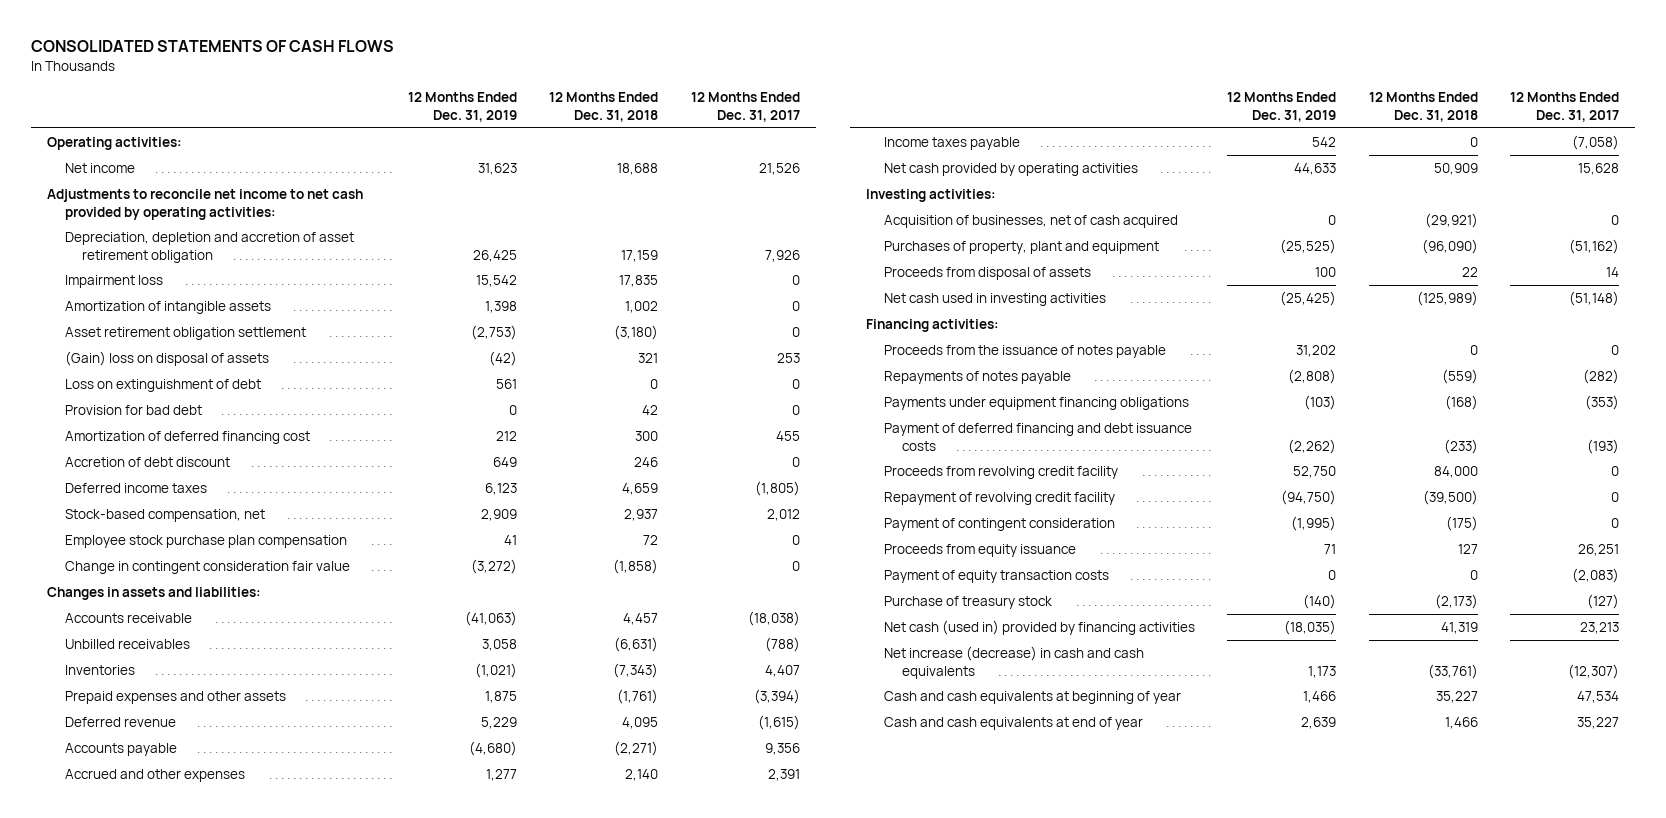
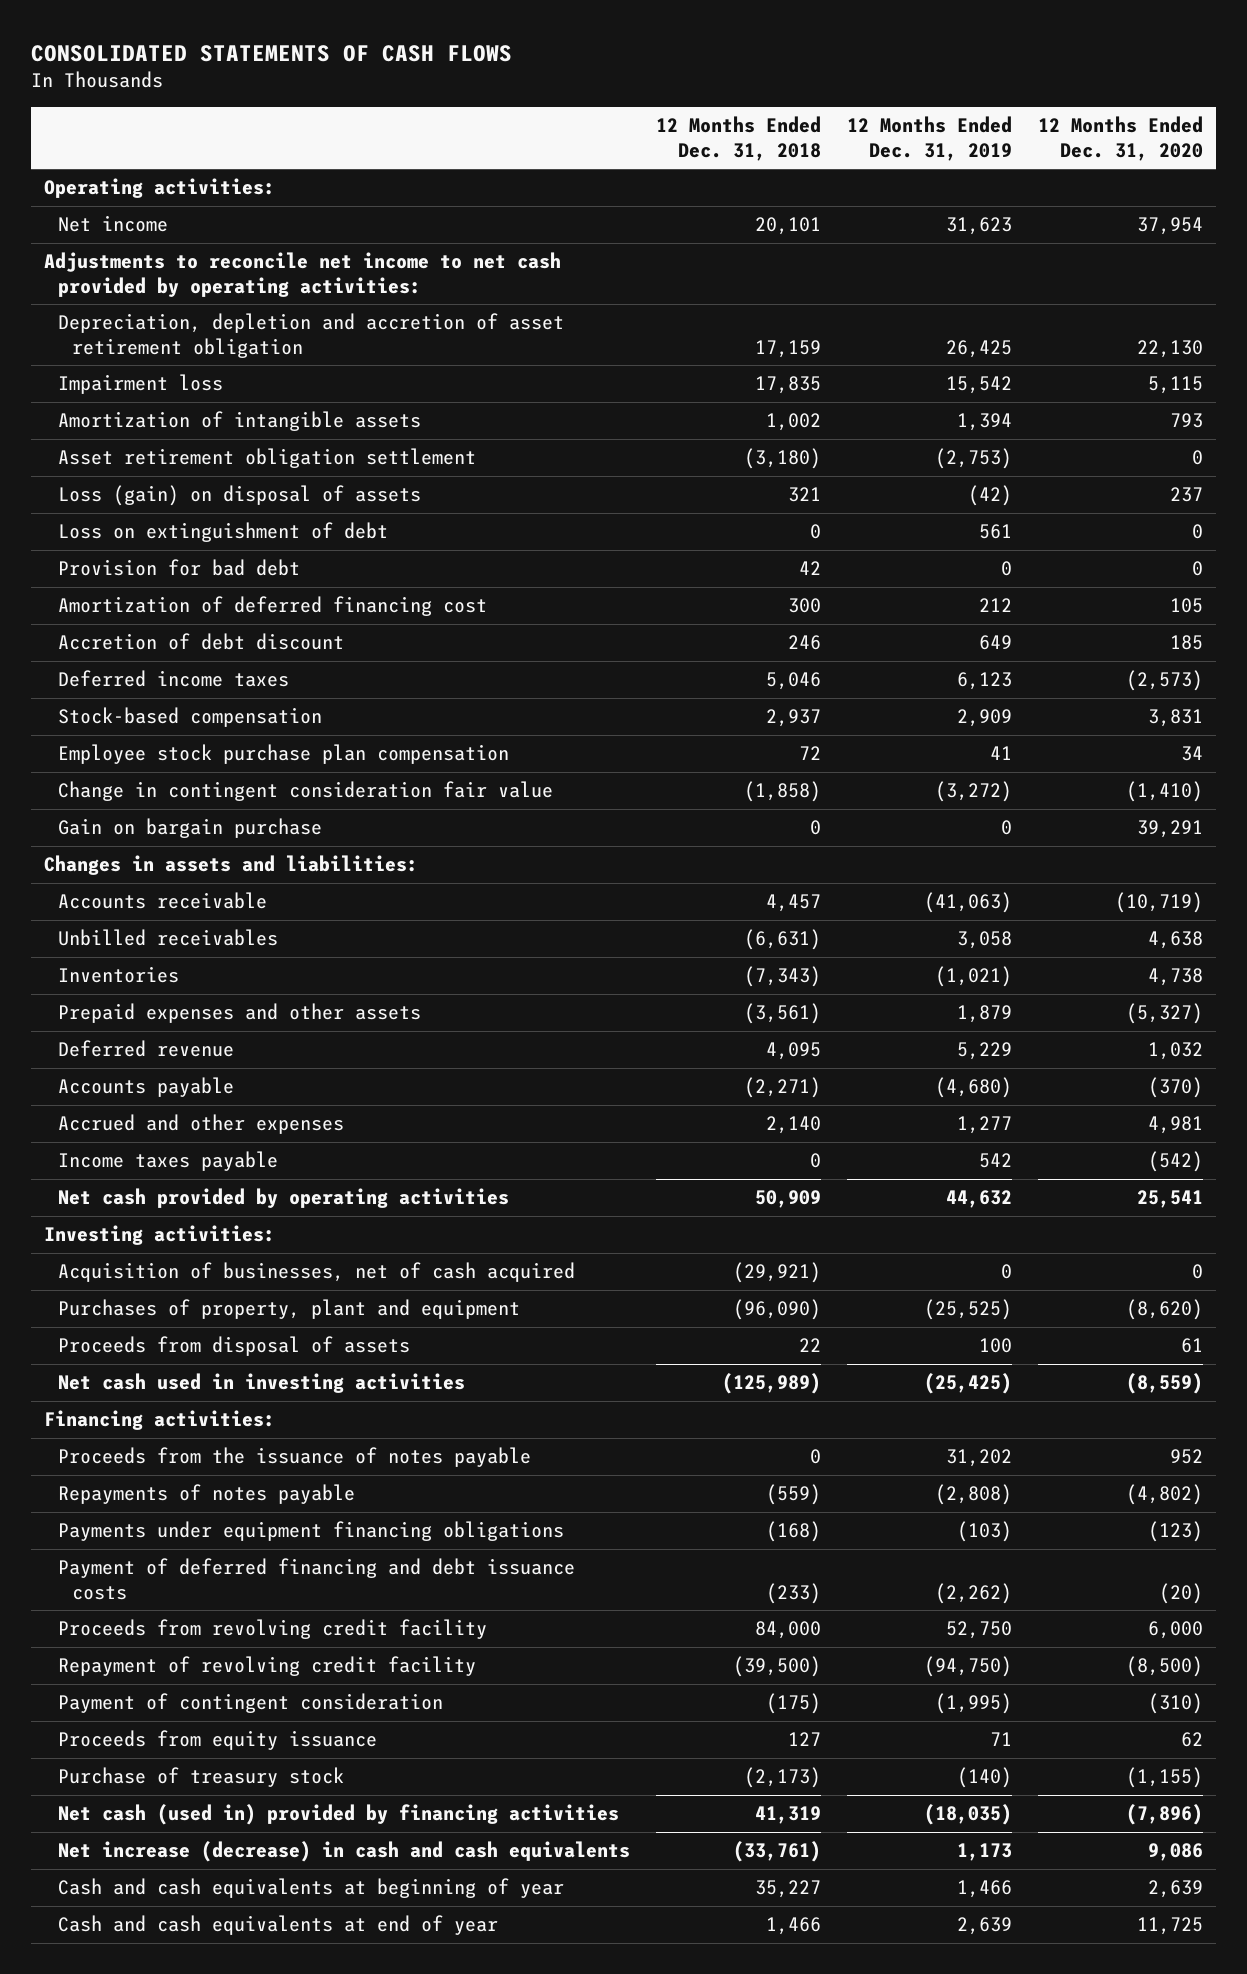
[690,92,800,122] 12 Months Ended Dec. 31, 2017 -> none
none -> [1038,116,1204,161] 12 Months Ended Dec. 31, 2020
[617,162,659,175] 18,688 -> [755,217,822,236] 20,101
[484,300,517,313] 1,398 -> [957,413,1013,432] 1,394
[64,350,269,366] (Gain) loss on disposal of assets -> [58,485,422,507] Loss (gain) on disposal of assets
[622,482,659,495] 4,659 -> [766,672,822,691] 5,046
[64,508,265,522] Stock-based compensation, net -> [58,707,323,728] Stock-based compensation
none -> [58,818,323,839] Gain on bargain purchase
[484,690,517,703] 1,875 -> [957,1005,1013,1024] 1,879
[617,688,659,704] (1,761) -> [744,1003,822,1025] (3,561)
[1294,162,1337,175] 44,633 -> [946,1190,1013,1209] 44,632
[883,569,1109,583] Payment of equity transaction costs -> none

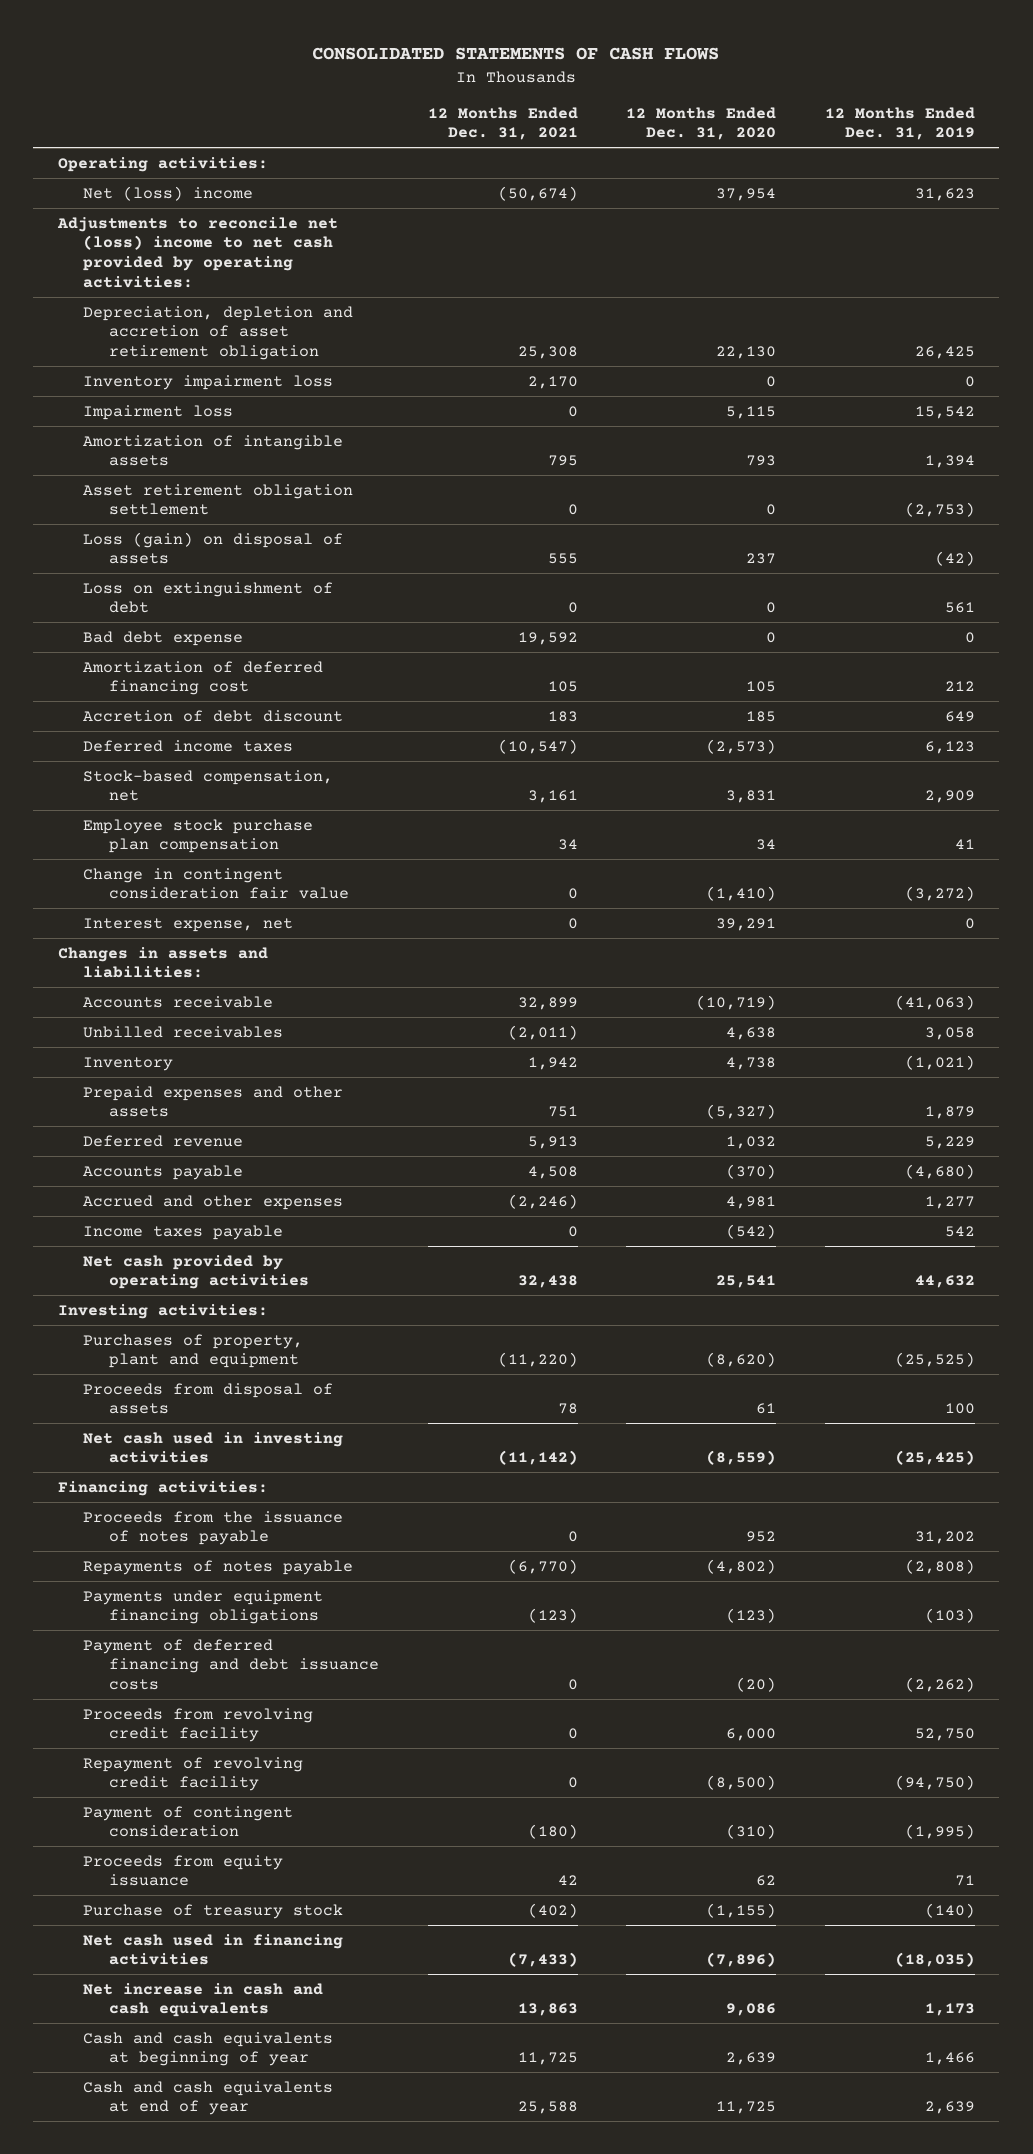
[656,116,822,161] 12 Months Ended Dec. 31, 2018 -> none
none -> [427,106,578,141] 12 Months Ended Dec. 31, 2021
[58,215,169,233] Net income -> [83,185,254,201] Net (loss) income
[43,252,561,297] Adjustments to reconcile net income to net cash provided by operating activities: -> [56,216,338,288] Adjustments to reconcile net (loss) income to net cash provided by operating activities:
none -> [83,374,334,390] Inventory impairment loss
[58,559,301,577] Provision for bad debt -> [83,630,244,646] Bad debt expense
[58,707,323,728] Stock-based compensation -> [83,769,334,802] Stock-based compensation, net
[58,818,323,839] Gain on bargain purchase -> [83,917,294,932] Interest expense, net
[58,966,180,984] Inventories -> [83,1056,174,1071] Inventory
[58,1262,576,1283] Acquisition of businesses, net of cash acquired -> none
[58,1804,620,1826] Net cash (used in) provided by financing activities -> [83,1933,344,1966] Net cash used in financing activities
[58,1841,631,1863] Net increase (decrease) in cash and cash equivalents -> [83,1982,324,2018] Net increase in cash and cash equivalents

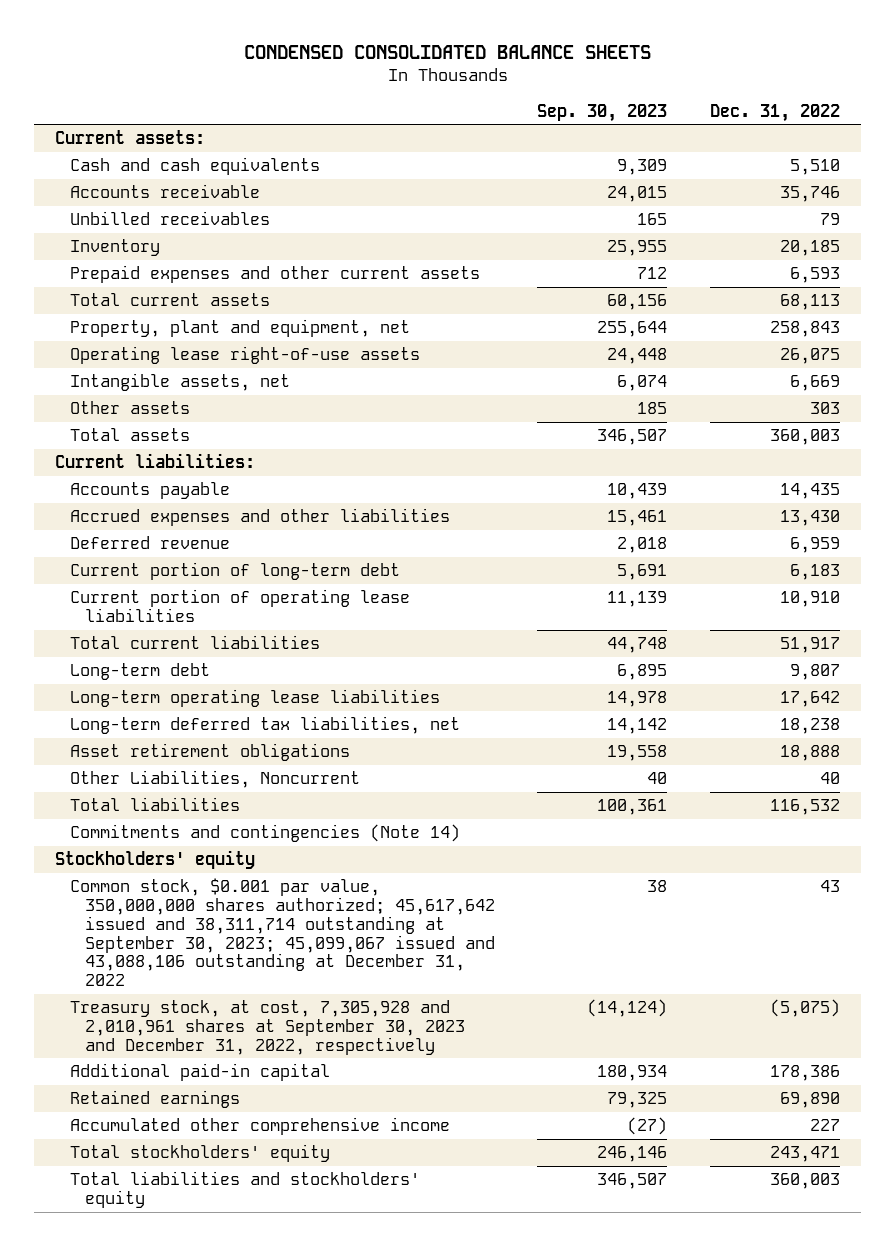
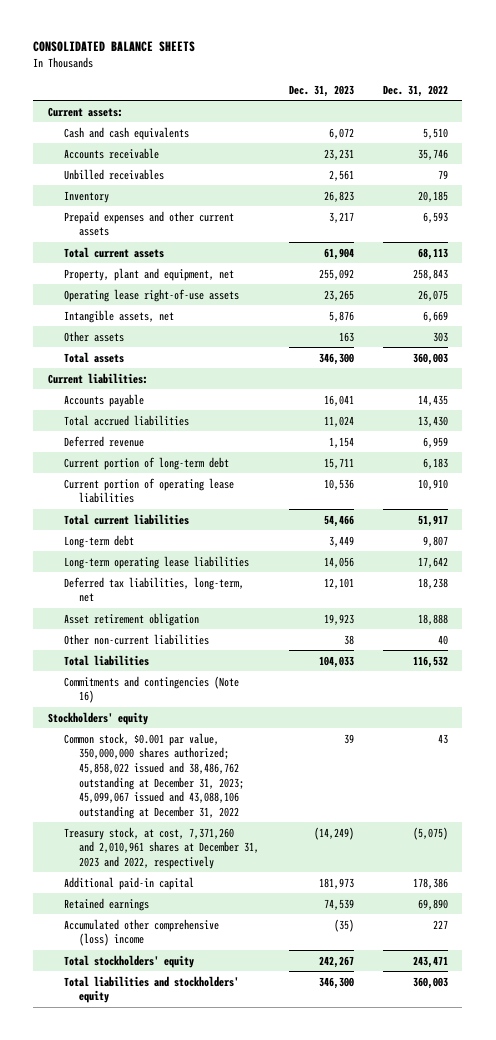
[243,45,651,60] CONDENSED CONSOLIDATED BALANCE SHEETS -> [33,41,196,53] CONSOLIDATED BALANCE SHEETS
[537,103,668,122] Sep. 30, 2023 -> none
none -> [288,84,354,97] Dec. 31, 2023
[69,508,450,527] Accrued expenses and other liabilities -> [63,414,189,426] Total accrued liabilities
[69,716,460,735] Long-term deferred tax liabilities, net -> [63,576,244,603] Deferred tax liabilities, long-term, net
[69,743,350,762] Asset retirement obligations -> [63,612,199,626] Asset retirement obligation
[69,770,360,789] Other Liabilities, Noncurrent -> [63,633,209,645] Other non-current liabilities
[69,824,460,843] Commitments and contingencies (Note 14) -> [63,675,239,704] Commitments and contingencies (Note 16)
[69,878,495,987] Common stock, $0.001 par value, 350,000,000 shares authorized; 45,617,642 issued and 38,311,714 outstanding at September 30, 2023; 45,099,067 issued and 43,088,106 outstanding at December 31, 2022 -> [63,732,245,819] Common stock, $0.001 par value, 350,000,000 shares authorized; 45,858,022 issued and 38,486,762 outstanding at December 31, 2023; 45,099,067 issued and 43,088,106 outstanding at December 31, 2022
[69,1000,465,1055] Treasury stock, at cost, 7,305,928 and 2,010,961 shares at September 30, 2023 and December 31, 2022, respectively -> [63,826,260,869] Treasury stock, at cost, 7,371,260 and 2,010,961 shares at December 31, 2023 and 2022, respectively
[69,1117,450,1136] Accumulated other comprehensive income -> [63,918,219,947] Accumulated other comprehensive (loss) income

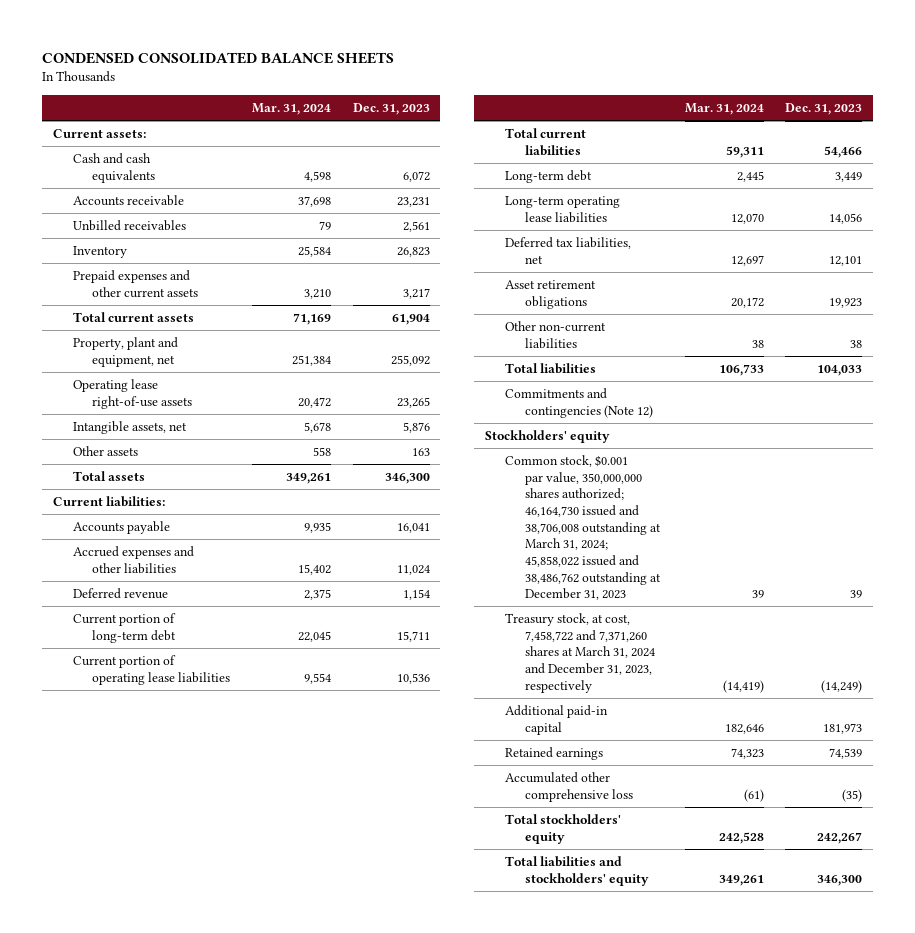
[33,41,196,53] CONSOLIDATED BALANCE SHEETS -> [41,51,394,64] CONDENSED CONSOLIDATED BALANCE SHEETS
[382,84,448,97] Dec. 31, 2022 -> none
none -> [252,103,332,116] Mar. 31, 2024
[63,414,189,426] Total accrued liabilities -> [72,546,194,574] Accrued expenses and other liabilities
[63,576,244,603] Deferred tax liabilities, long-term, net -> [505,237,632,264] Deferred tax liabilities, net
[63,612,199,626] Asset retirement obligation -> [505,280,597,309] Asset retirement obligations
[63,675,239,704] Commitments and contingencies (Note 16) -> [505,388,654,418] Commitments and contingencies (Note 12)
[63,732,245,819] Common stock, $0.001 par value, 350,000,000 shares authorized; 45,858,022 issued and 38,486,762 outstanding at December 31, 2023; 45,099,067 issued and 43,088,106 outstanding at December 31, 2022 -> [505,455,662,601] Common stock, $0.001 par value, 350,000,000 shares authorized; 46,164,730 issued and 38,706,008 outstanding at March 31, 2024; 45,858,022 issued and 38,486,762 outstanding at December 31, 2023
[63,826,260,869] Treasury stock, at cost, 7,371,260 and 2,010,961 shares at December 31, 2023 and 2022, respectively -> [505,613,656,693] Treasury stock, at cost, 7,458,722 and 7,371,260 shares at March 31, 2024 and December 31, 2023, respectively
[63,918,219,947] Accumulated other comprehensive (loss) income -> [505,772,634,802] Accumulated other comprehensive loss

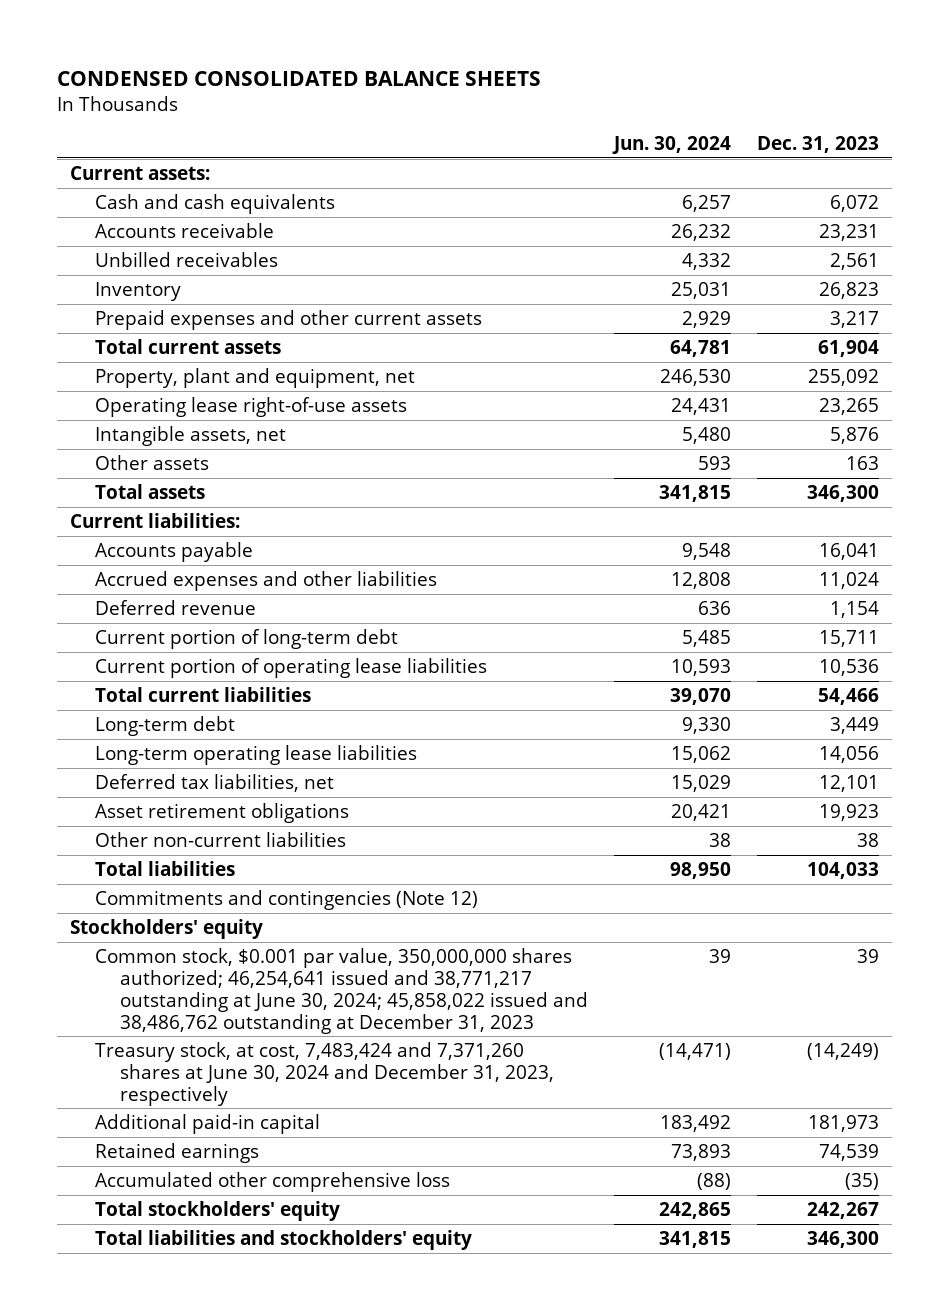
[252,103,332,116] Mar. 31, 2024 -> none
none -> [612,136,732,155] Jun. 30, 2024
[505,455,662,601] Common stock, $0.001 par value, 350,000,000 shares authorized; 46,164,730 issued and 38,706,008 outstanding at March 31, 2024; 45,858,022 issued and 38,486,762 outstanding at December 31, 2023 -> [95,947,589,1034] Common stock, $0.001 par value, 350,000,000 shares authorized; 46,254,641 issued and 38,771,217 outstanding at June 30, 2024; 45,858,022 issued and 38,486,762 outstanding at December 31, 2023
[505,613,656,693] Treasury stock, at cost, 7,458,722 and 7,371,260 shares at March 31, 2024 and December 31, 2023, respectively -> [95,1041,555,1106] Treasury stock, at cost, 7,483,424 and 7,371,260 shares at June 30, 2024 and December 31, 2023, respectively

